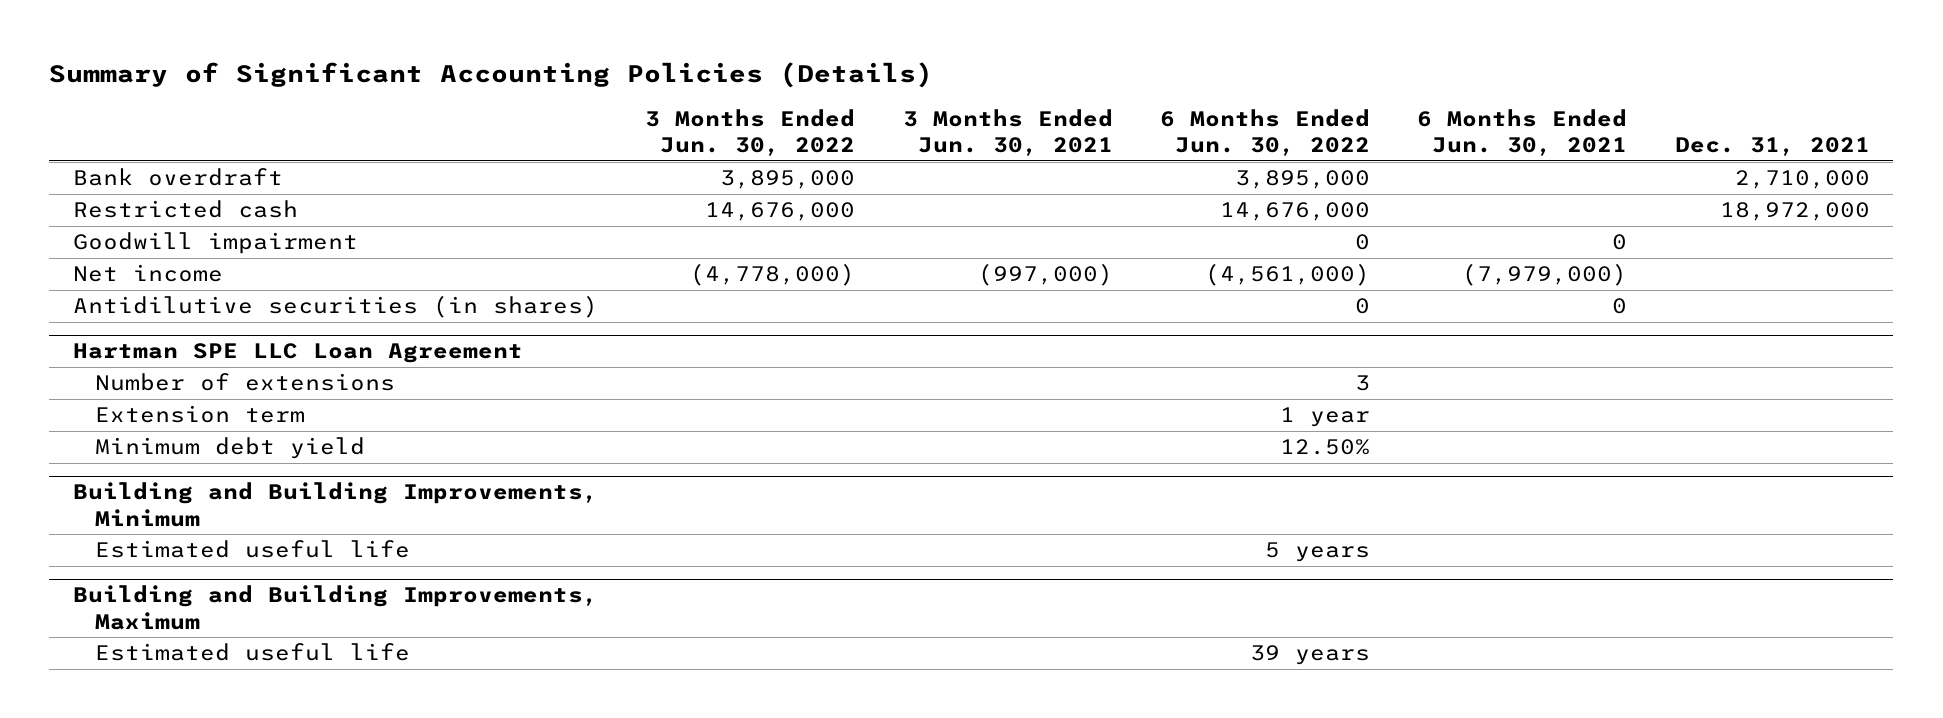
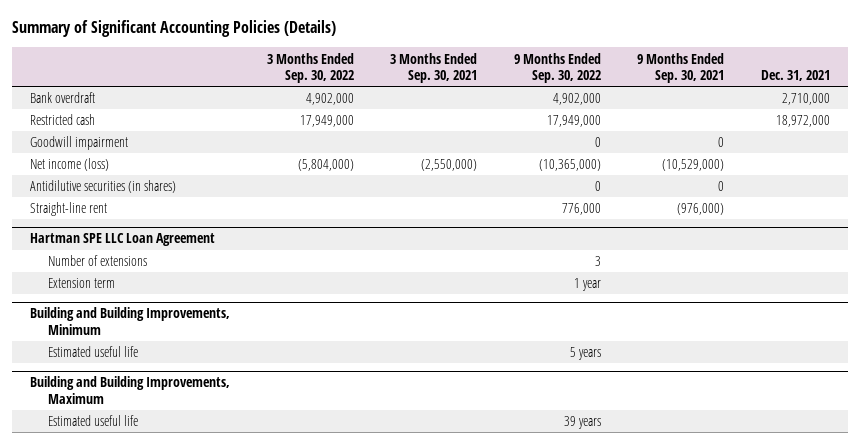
[645,108,856,157] 3 Months Ended Jun. 30, 2022 -> none
[902,108,1113,157] 3 Months Ended Jun. 30, 2021 -> none
[1159,108,1370,157] 6 Months Ended Jun. 30, 2022 -> none
[1417,108,1628,157] 6 Months Ended Jun. 30, 2021 -> none
none -> [266,52,354,84] 3 Months Ended Sep. 30, 2022
none -> [390,52,478,84] 3 Months Ended Sep. 30, 2021
none -> [513,52,601,84] 9 Months Ended Sep. 30, 2022
none -> [637,52,725,84] 9 Months Ended Sep. 30, 2021
[72,264,223,283] Net income -> [29,158,109,172] Net income (loss)
none -> [29,202,107,217] Straight-line rent
[94,437,365,460] Minimum debt yield -> none

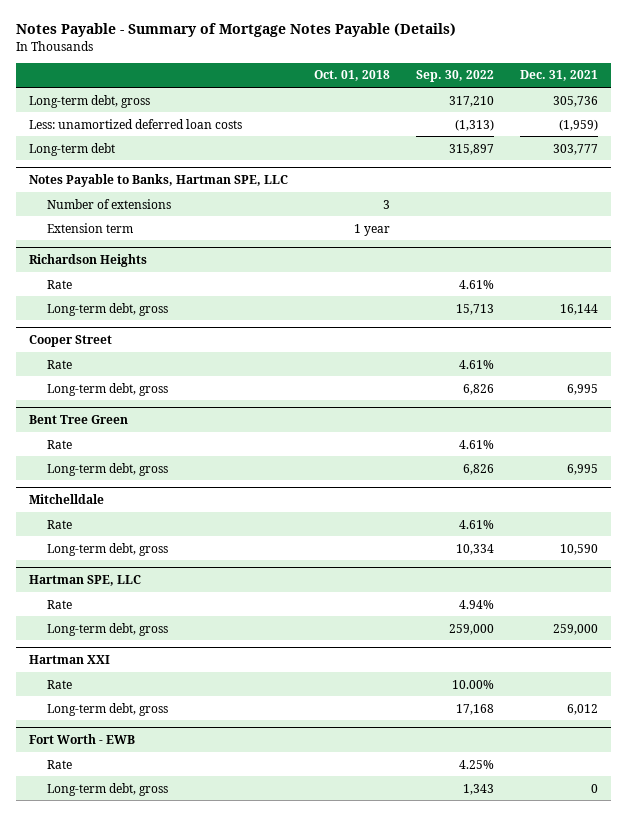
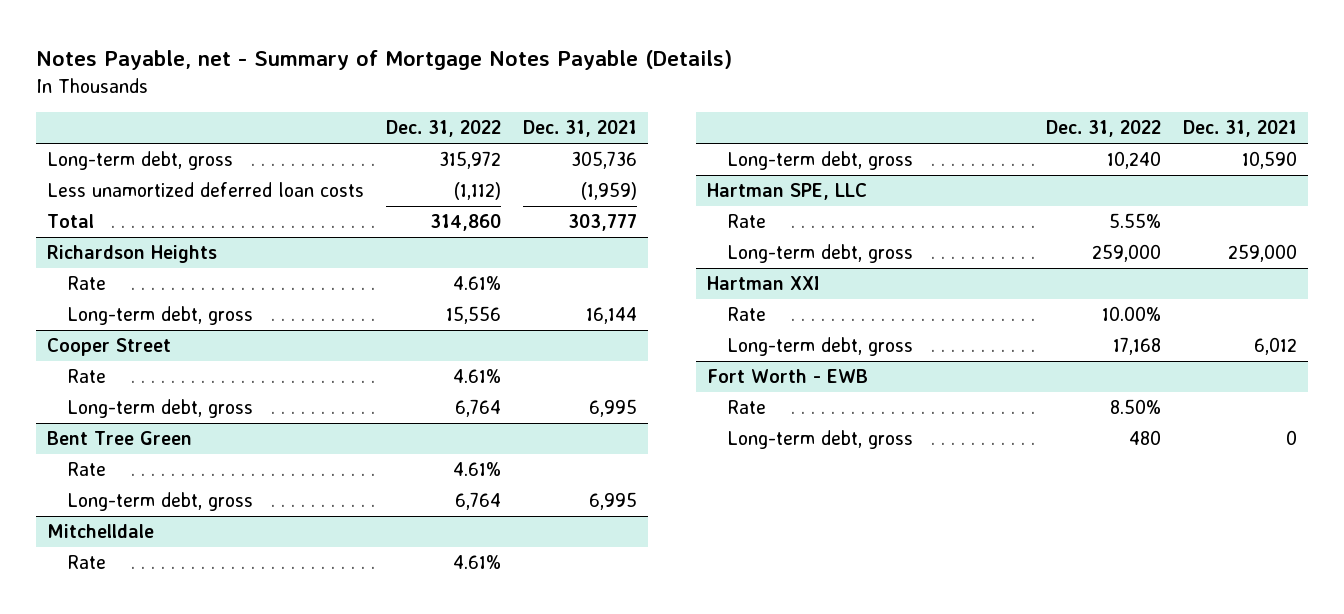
[15,23,456,38] Notes Payable - Summary of Mortgage Notes Payable (Details) -> [36,50,733,71] Notes Payable, net - Summary of Mortgage Notes Payable (Details)
[313,70,390,82] Oct. 01, 2018 -> none
[415,70,494,83] Sep. 30, 2022 -> none
none -> [385,120,501,138] Dec. 31, 2022
[28,174,288,188] Notes Payable to Banks, Hartman SPE, LLC -> none
[46,198,171,209] Number of extensions -> none
[46,222,133,233] Extension term -> none
[28,118,242,129] Less: unamortized deferred loan costs -> [46,182,364,198] Less unamortized deferred loan costs
[28,142,115,156] Long-term debt -> [46,214,94,229] Total

